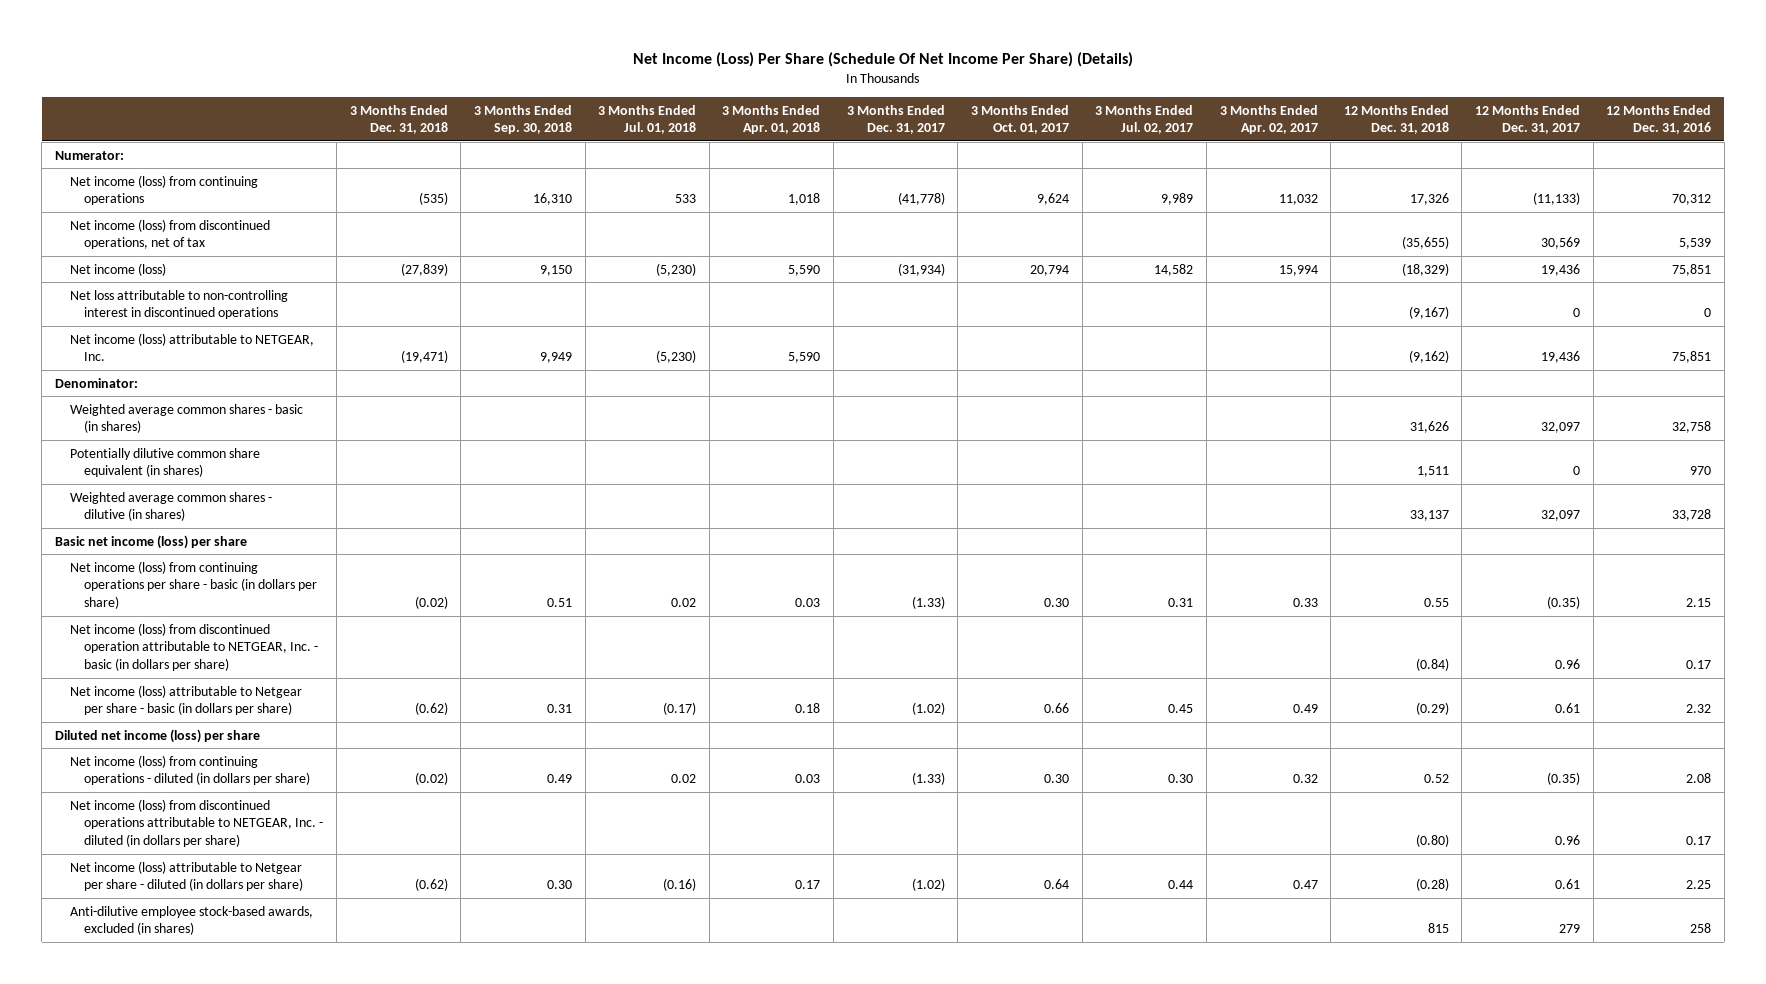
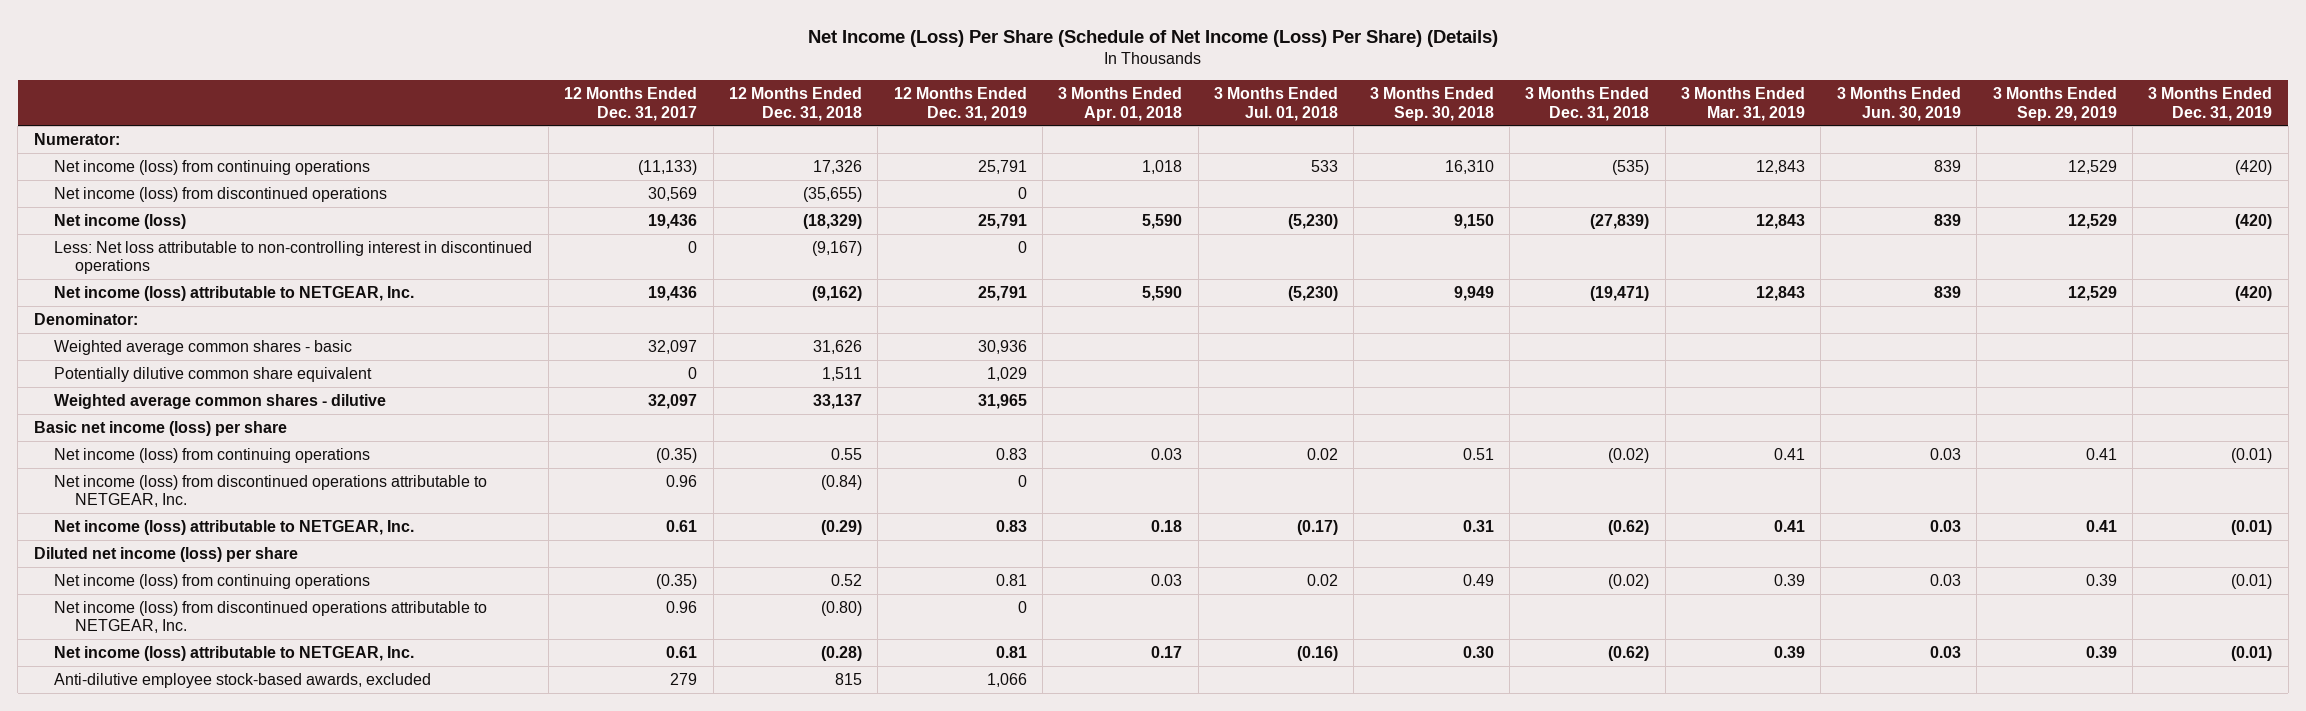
[633,51,1134,67] Net Income (Loss) Per Share (Schedule Of Net Income Per Share) (Details) -> [807,29,1498,47] Net Income (Loss) Per Share (Schedule of Net Income (Loss) Per Share) (Details)
[846,104,945,135] 3 Months Ended Dec. 31, 2017 -> none
[971,104,1070,135] 3 Months Ended Oct. 01, 2017 -> none
[1095,104,1194,135] 3 Months Ended Jul. 02, 2017 -> none
[1219,104,1318,135] 3 Months Ended Apr. 02, 2017 -> none
[1606,104,1712,135] 12 Months Ended Dec. 31, 2016 -> none
none -> [893,87,1027,121] 12 Months Ended Dec. 31, 2019
none -> [1681,87,1806,121] 3 Months Ended Mar. 31, 2019
none -> [1836,87,1961,121] 3 Months Ended Jun. 30, 2019
none -> [1992,87,2117,121] 3 Months Ended Sep. 29, 2019
none -> [2148,87,2273,121] 3 Months Ended Dec. 31, 2019
[69,218,270,250] Net income (loss) from discontinued operations, net of tax -> [54,186,388,202] Net income (loss) from discontinued operations
[69,289,288,320] Net loss attributable to non-controlling interest in discontinued operations -> [54,240,533,275] Less: Net loss attributable to non-controlling interest in discontinued operations
[69,403,303,434] Weighted average common shares - basic (in shares) -> [54,339,353,355] Weighted average common shares - basic
[69,447,260,478] Potentially dilutive common share equivalent (in shares) -> [54,366,373,382] Potentially dilutive common share equivalent
[69,491,272,522] Weighted average common shares - dilutive (in shares) -> [54,393,387,409] Weighted average common shares - dilutive
[69,560,318,609] Net income (loss) from continuing operations per share - basic (in dollars per share) -> [54,447,371,463] Net income (loss) from continuing operations
[69,622,319,671] Net income (loss) from discontinued operation attributable to NETGEAR, Inc. - basic (in dollars per share) -> [54,474,488,508] Net income (loss) from discontinued operations attributable to NETGEAR, Inc.
[69,684,302,716] Net income (loss) attributable to Netgear per share - basic (in dollars per share) -> [54,519,415,535] Net income (loss) attributable to NETGEAR, Inc.
[69,754,311,786] Net income (loss) from continuing operations - diluted (in dollars per share) -> [54,573,371,589] Net income (loss) from continuing operations
[69,798,324,847] Net income (loss) from discontinued operations attributable to NETGEAR, Inc. - diluted (in dollars per share) -> [54,600,488,634] Net income (loss) from discontinued operations attributable to NETGEAR, Inc.
[69,860,304,892] Net income (loss) attributable to Netgear per share - diluted (in dollars per share) -> [54,645,415,661] Net income (loss) attributable to NETGEAR, Inc.
[69,905,313,936] Anti-dilutive employee stock-based awards, excluded (in shares) -> [54,672,432,688] Anti-dilutive employee stock-based awards, excluded

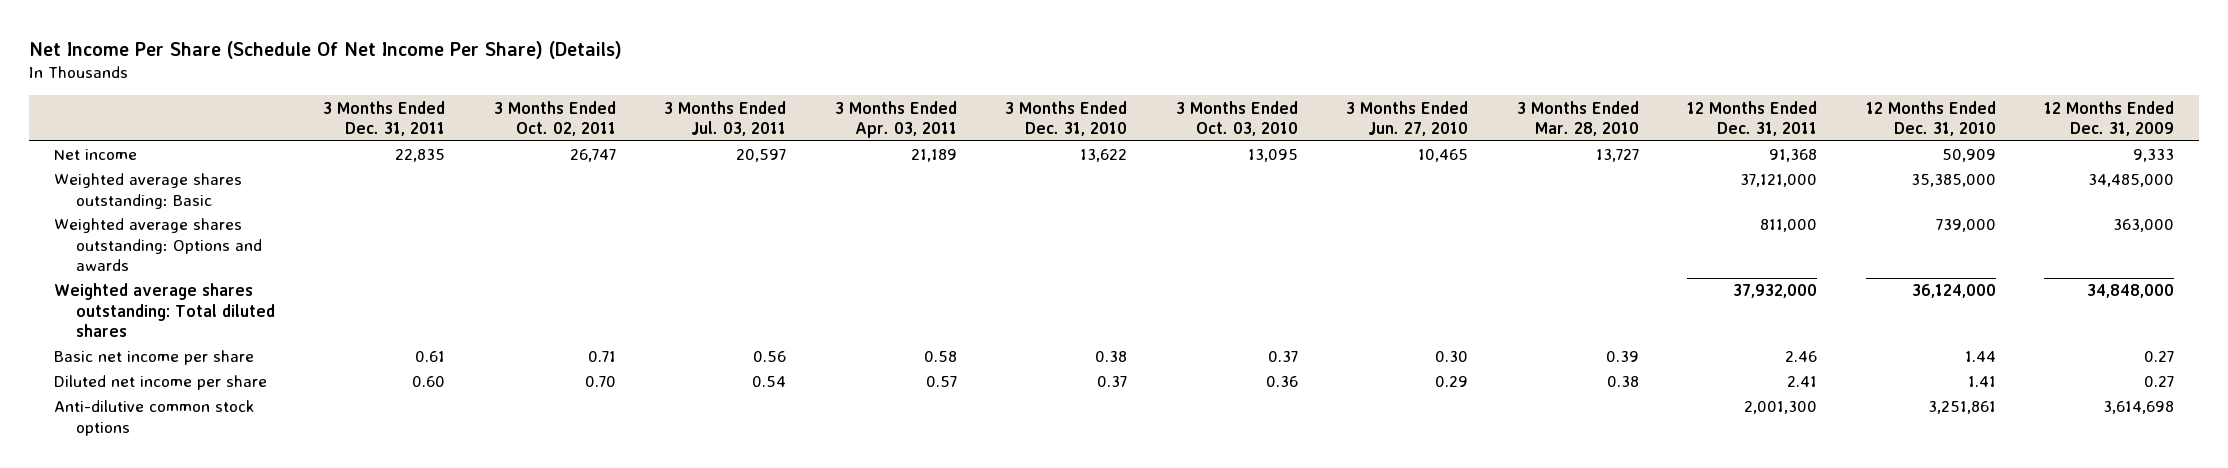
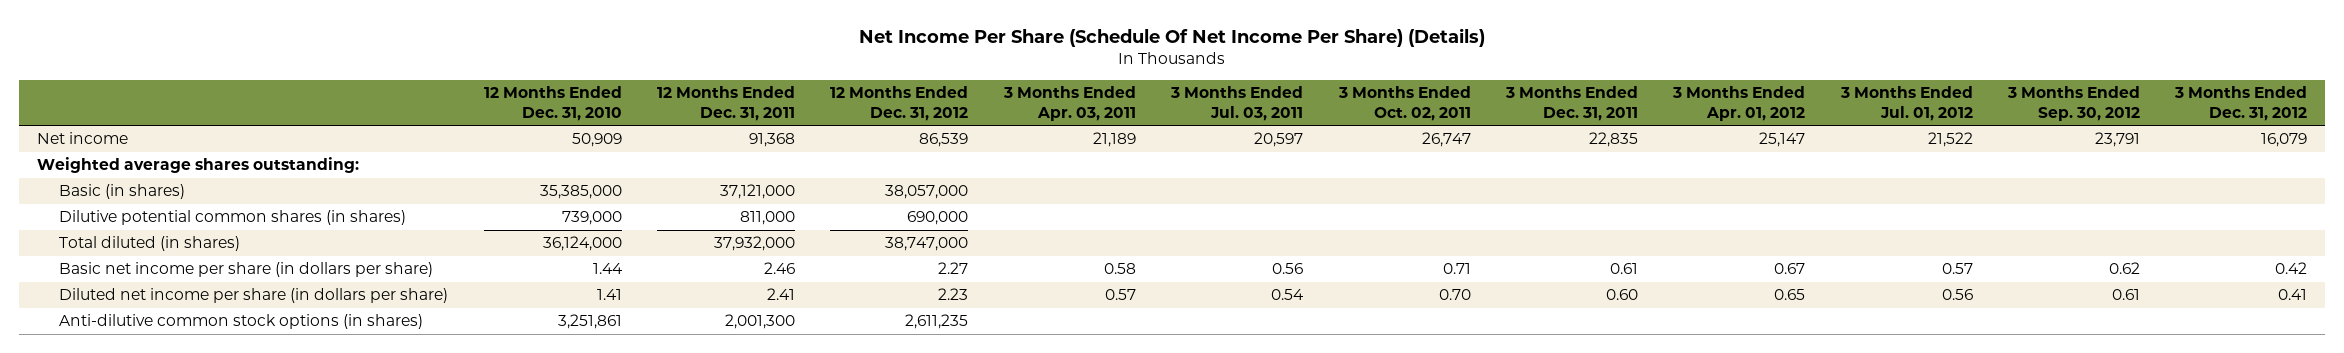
[1005,100,1128,136] 3 Months Ended Dec. 31, 2010 -> none
[1175,100,1298,136] 3 Months Ended Oct. 03, 2010 -> none
[1346,100,1469,136] 3 Months Ended Jun. 27, 2010 -> none
[1516,100,1639,136] 3 Months Ended Mar. 28, 2010 -> none
[2044,100,2175,136] 12 Months Ended Dec. 31, 2009 -> none
none -> [830,85,969,121] 12 Months Ended Dec. 31, 2012
none -> [1672,85,1806,121] 3 Months Ended Apr. 01, 2012
none -> [1839,85,1973,121] 3 Months Ended Jul. 01, 2012
none -> [2007,85,2141,121] 3 Months Ended Sep. 30, 2012
none -> [2174,85,2308,121] 3 Months Ended Dec. 31, 2012
none -> [36,157,359,174] Weighted average shares outstanding:
[53,173,242,209] Weighted average shares outstanding: Basic -> [59,184,186,200] Basic (in shares)
[53,218,262,271] Weighted average shares outstanding: Options and awards -> [59,210,407,226] Dilutive potential common shares (in shares)
[53,283,275,337] Weighted average shares outstanding: Total diluted shares -> [59,236,241,252] Total diluted (in shares)
[53,350,254,366] Basic net income per share -> [59,262,434,278] Basic net income per share (in dollars per share)
[53,375,267,391] Diluted net income per share -> [59,288,449,304] Diluted net income per share (in dollars per share)
[53,400,254,436] Anti-dilutive common stock options -> [59,314,424,330] Anti-dilutive common stock options (in shares)

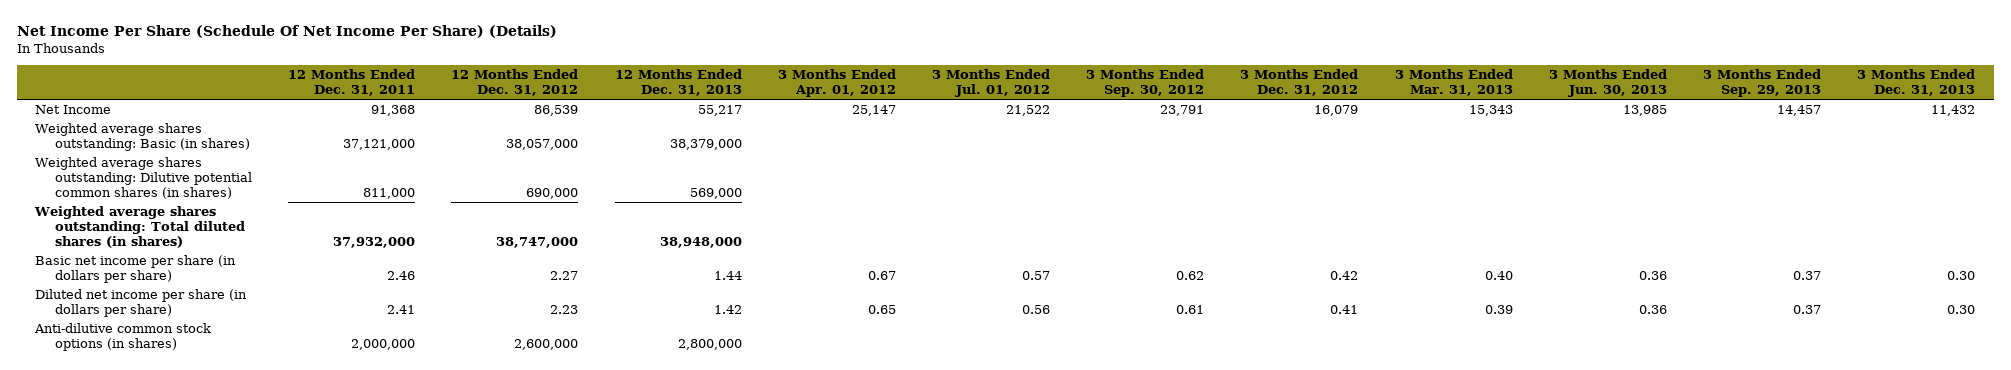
[483,85,622,121] 12 Months Ended Dec. 31, 2010 -> none
[1002,85,1136,121] 3 Months Ended Apr. 03, 2011 -> none
[1170,85,1304,121] 3 Months Ended Jul. 03, 2011 -> none
[1337,85,1471,121] 3 Months Ended Oct. 02, 2011 -> none
[1504,85,1638,121] 3 Months Ended Dec. 31, 2011 -> none
none -> [614,69,742,97] 12 Months Ended Dec. 31, 2013
none -> [1394,69,1513,97] 3 Months Ended Mar. 31, 2013
none -> [1548,69,1667,98] 3 Months Ended Jun. 30, 2013
none -> [1703,69,1822,98] 3 Months Ended Sep. 29, 2013
none -> [1857,69,1976,97] 3 Months Ended Dec. 31, 2013
[36,157,359,174] Weighted average shares outstanding: -> none
[36,132,128,145] Net income -> [35,105,112,115] Net Income
[59,184,186,200] Basic (in shares) -> [35,123,250,152] Weighted average shares outstanding: Basic (in shares)
[59,210,407,226] Dilutive potential common shares (in shares) -> [35,157,252,200] Weighted average shares outstanding: Dilutive potential common shares (in shares)
[59,236,241,252] Total diluted (in shares) -> [34,206,245,249] Weighted average shares outstanding: Total diluted shares (in shares)
[724,314,795,330] 2,001,300 -> [351,339,416,351] 2,000,000
[905,314,969,330] 2,611,235 -> [514,339,579,351] 2,600,000

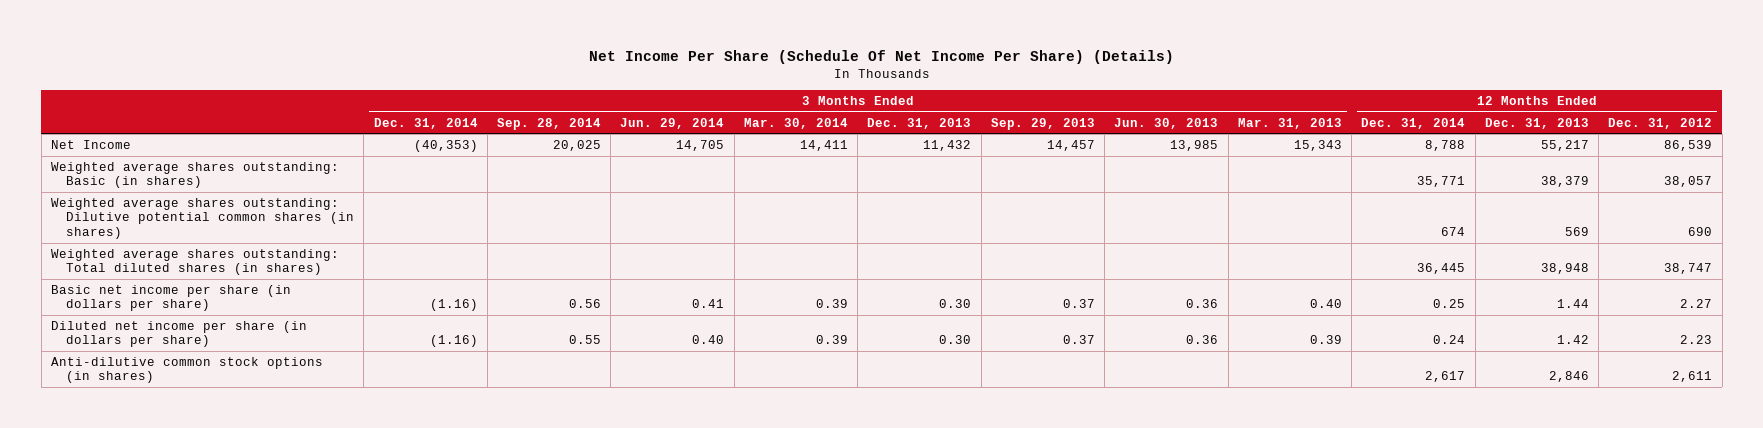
[288,69,416,97] 12 Months Ended Dec. 31, 2011 -> none
[777,69,896,98] 3 Months Ended Apr. 01, 2012 -> none
[932,69,1051,98] 3 Months Ended Jul. 01, 2012 -> none
[1086,69,1205,98] 3 Months Ended Sep. 30, 2012 -> none
[1240,69,1359,97] 3 Months Ended Dec. 31, 2012 -> none
none -> [373,117,478,129] Dec. 31, 2014
none -> [497,117,602,130] Sep. 28, 2014
none -> [620,117,725,129] Jun. 29, 2014
none -> [743,117,848,129] Mar. 30, 2014
none -> [1361,117,1466,129] Dec. 31, 2014
[506,139,579,151] 38,057,000 -> [1664,176,1713,188] 38,057
[669,139,742,151] 38,379,000 -> [1540,176,1589,188] 38,379
[526,188,579,200] 690,000 -> [1688,226,1713,236] 690
[689,188,742,200] 569,000 -> [1564,226,1589,236] 569
[496,237,579,249] 38,747,000 -> [1664,263,1713,275] 38,747
[659,237,742,249] 38,948,000 -> [1540,263,1589,275] 38,948
[514,339,579,351] 2,600,000 -> [1672,371,1713,383] 2,611
[677,339,742,351] 2,800,000 -> [1548,371,1589,383] 2,846

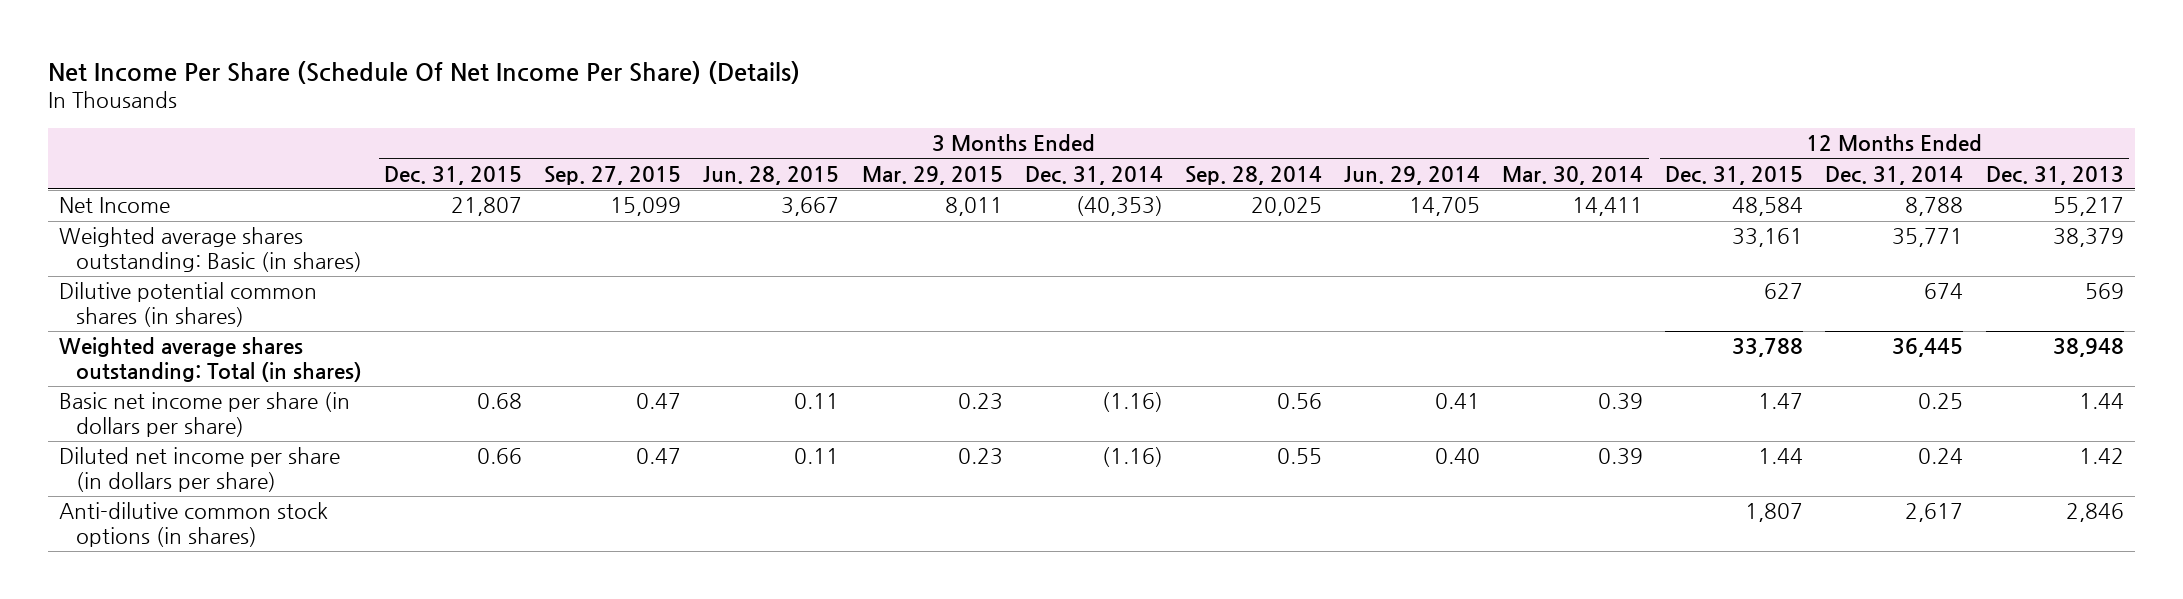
[867,117,972,129] Dec. 31, 2013 -> none
[990,117,1095,130] Sep. 29, 2013 -> none
[1114,117,1219,129] Jun. 30, 2013 -> none
[1237,117,1342,129] Mar. 31, 2013 -> none
[1608,117,1713,129] Dec. 31, 2012 -> none
none -> [384,165,523,185] Dec. 31, 2015
none -> [544,165,682,185] Sep. 27, 2015
none -> [703,165,840,185] Jun. 28, 2015
none -> [861,165,1003,185] Mar. 29, 2015
none -> [1665,165,1804,185] Dec. 31, 2015
[50,197,355,239] Weighted average shares outstanding: Dilutive potential common shares (in shares) -> [59,282,318,327] Dilutive potential common shares (in shares)
[50,248,339,276] Weighted average shares outstanding: Total diluted shares (in shares) -> [59,337,362,382] Weighted average shares outstanding: Total (in shares)

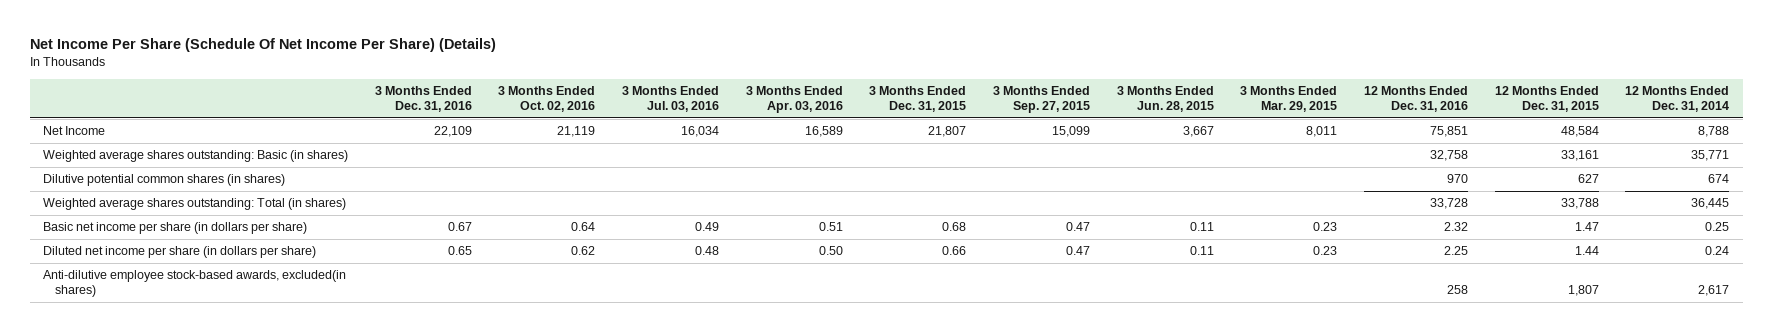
[1024,165,1163,185] Dec. 31, 2014 -> none
[1184,165,1322,185] Sep. 28, 2014 -> none
[1343,165,1480,185] Jun. 29, 2014 -> none
[1502,165,1644,185] Mar. 30, 2014 -> none
[1985,165,2124,185] Dec. 31, 2013 -> none
none -> [374,86,472,113] 3 Months Ended Dec. 31, 2016
none -> [498,86,596,113] 3 Months Ended Oct. 02, 2016
none -> [621,86,719,113] 3 Months Ended Jul. 03, 2016
none -> [745,86,843,114] 3 Months Ended Apr. 03, 2016
none -> [1363,86,1468,113] 12 Months Ended Dec. 31, 2016
[59,502,329,547] Anti-dilutive common stock options (in shares) -> [42,270,346,298] Anti-dilutive employee stock-based awards, excluded(in shares)

